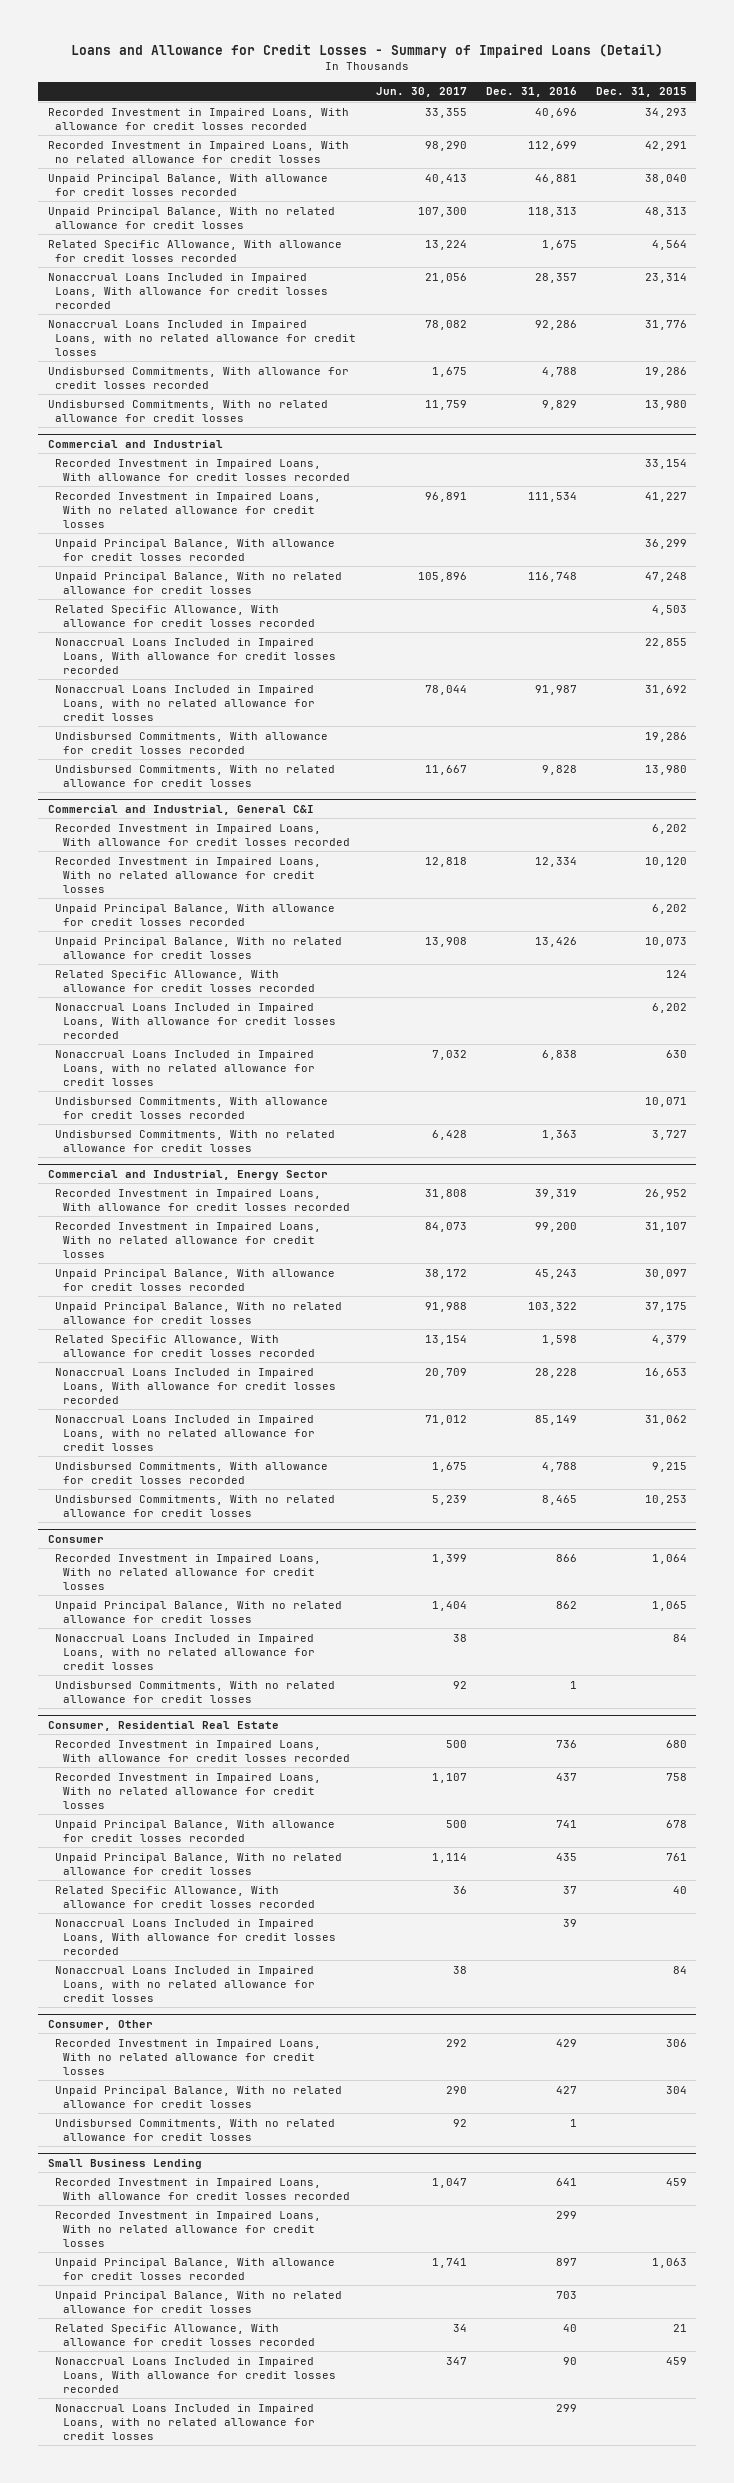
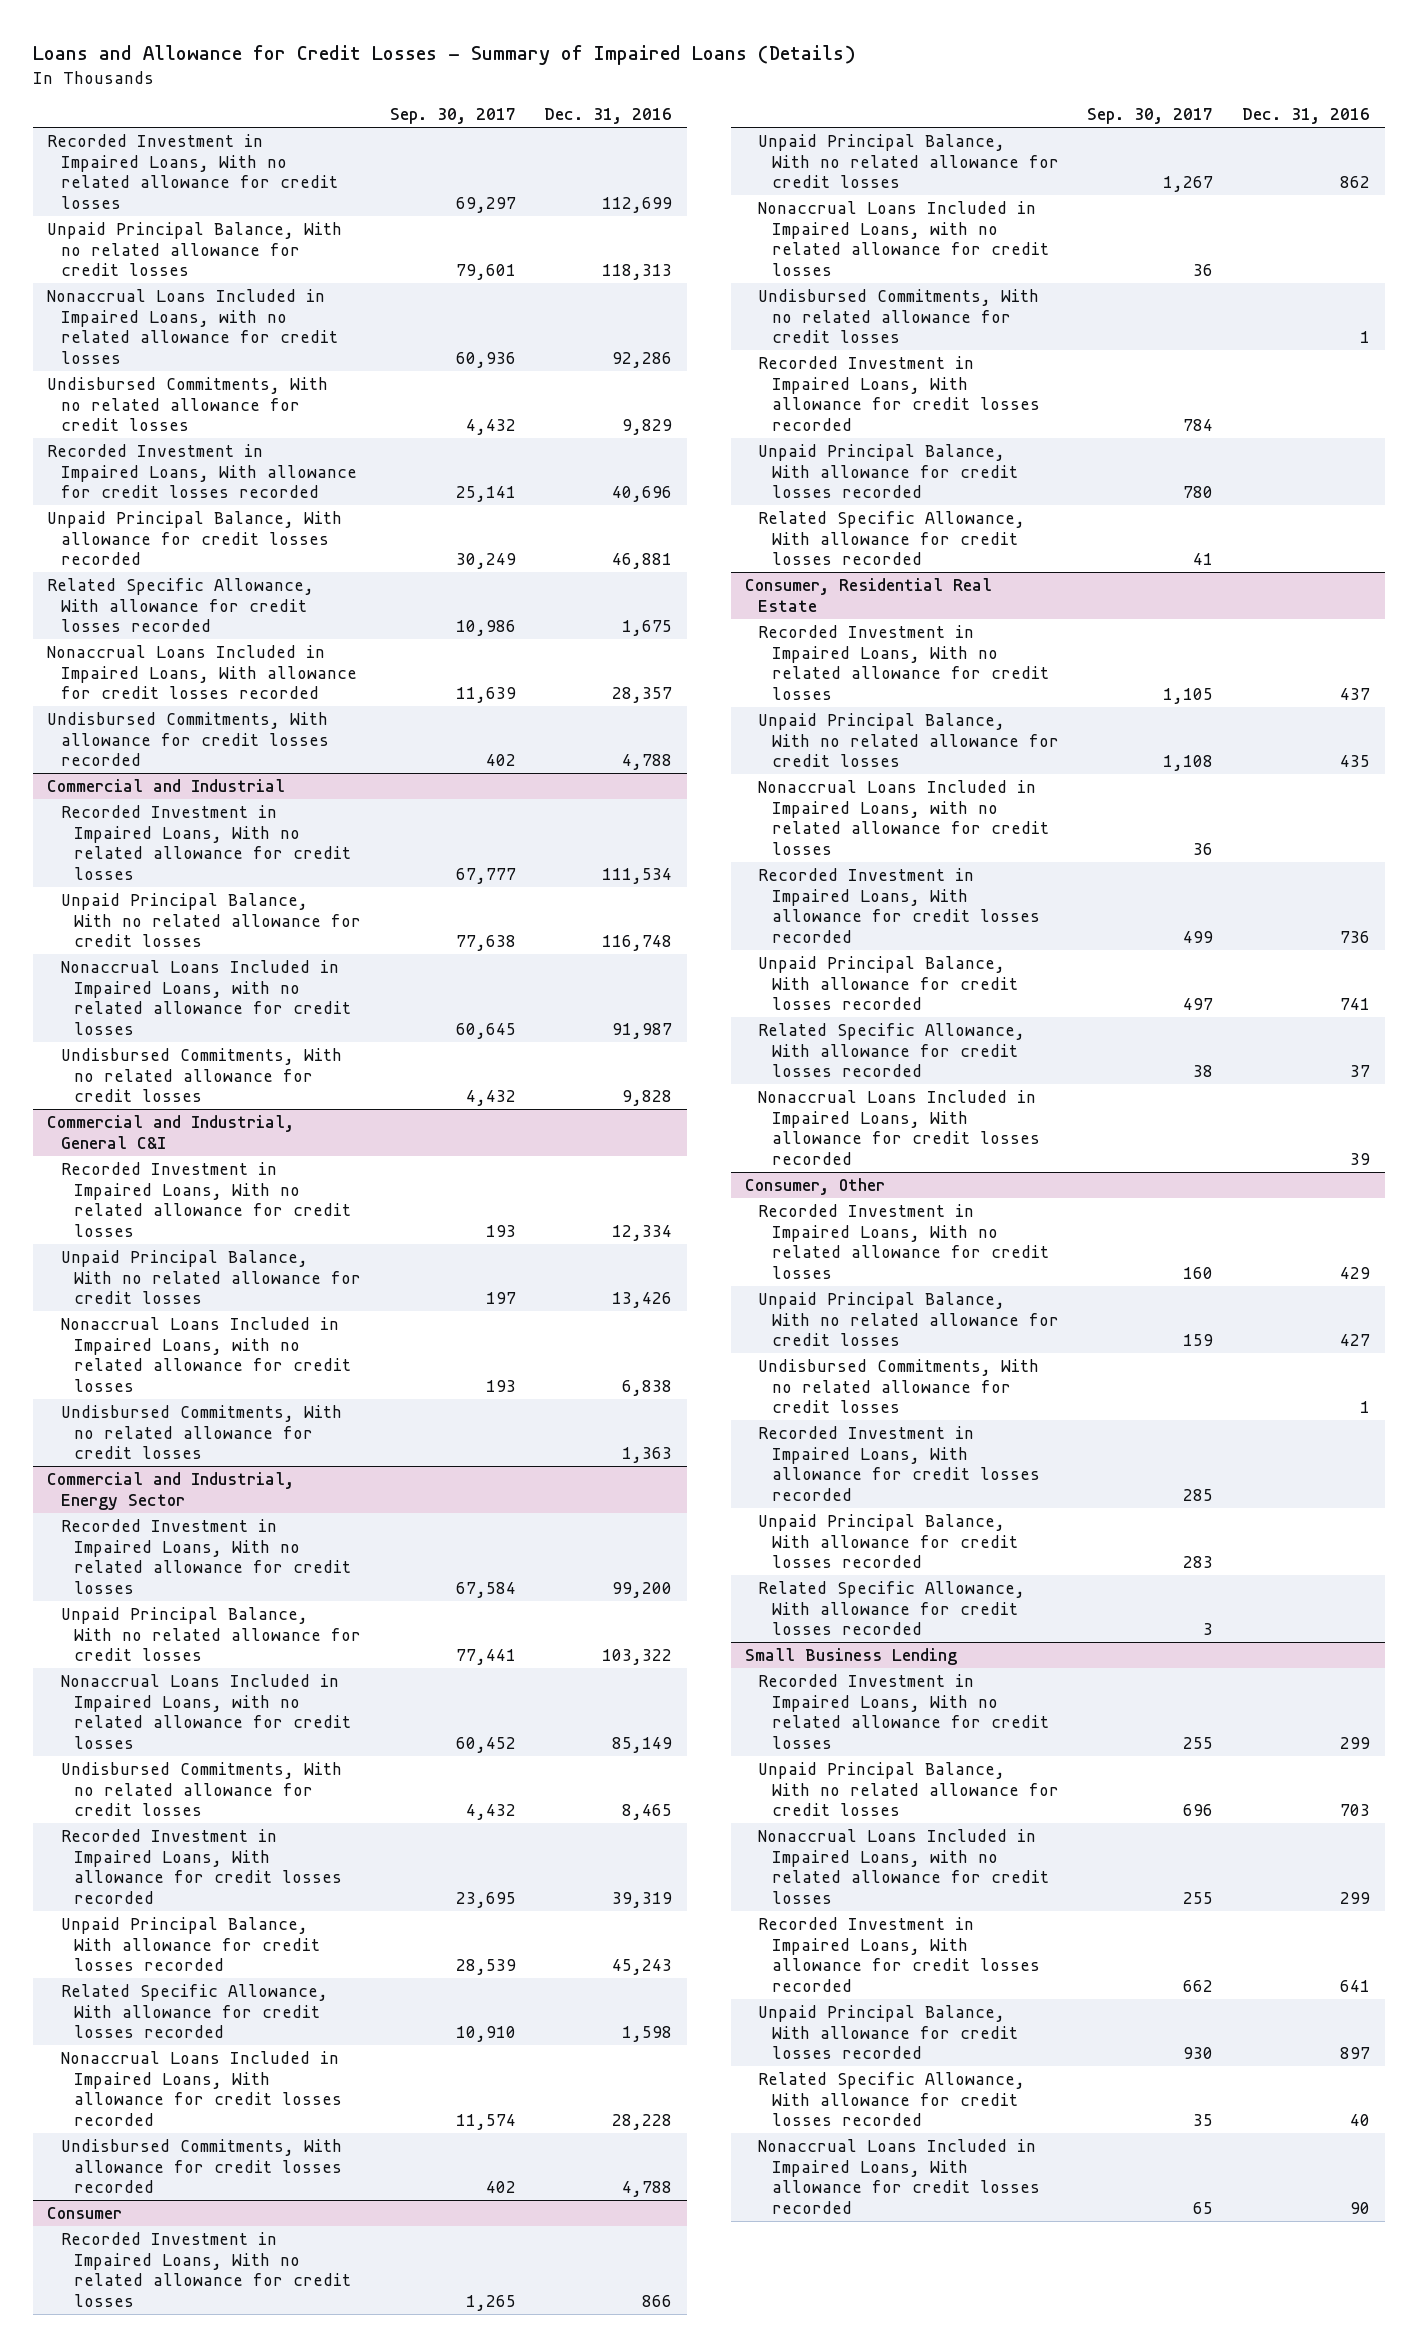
[71,44,664,59] Loans and Allowance for Credit Losses - Summary of Impaired Loans (Detail) -> [32,45,856,66] Loans and Allowance for Credit Losses - Summary of Impaired Loans (Details)
[375,87,467,98] Jun. 30, 2017 -> none
[595,87,687,98] Dec. 31, 2015 -> none
none -> [389,108,516,125] Sep. 30, 2017
[47,319,357,357] Nonaccrual Loans Included in Impaired Loans, with no related allowance for credit losses -> [47,288,338,365] Nonaccrual Loans Included in Impaired Loans, with no related allowance for credit losses
[47,399,328,422] Undisbursed Commitments, With no related allowance for credit losses -> [47,376,329,432] Undisbursed Commitments, With no related allowance for credit losses
[47,107,349,130] Recorded Investment in Impaired Loans, With allowance for credit losses recorded -> [47,443,357,499] Recorded Investment in Impaired Loans, With allowance for credit losses recorded
[47,173,328,196] Unpaid Principal Balance, With allowance for credit losses recorded -> [47,510,343,566] Unpaid Principal Balance, With allowance for credit losses recorded
[55,458,351,481] Recorded Investment in Impaired Loans, With allowance for credit losses recorded -> none
[55,538,336,561] Unpaid Principal Balance, With allowance for credit losses recorded -> none
[55,604,316,627] Related Specific Allowance, With allowance for credit losses recorded -> none
[55,637,337,675] Nonaccrual Loans Included in Impaired Loans, With allowance for credit losses recorded -> none
[55,731,329,754] Undisbursed Commitments, With allowance for credit losses recorded -> none
[55,823,351,846] Recorded Investment in Impaired Loans, With allowance for credit losses recorded -> none
[55,903,336,926] Unpaid Principal Balance, With allowance for credit losses recorded -> none
[55,969,316,992] Related Specific Allowance, With allowance for credit losses recorded -> none
[55,1002,337,1040] Nonaccrual Loans Included in Impaired Loans, With allowance for credit losses recorded -> none
[55,1096,329,1119] Undisbursed Commitments, With allowance for credit losses recorded -> none
[55,1414,316,1452] Nonaccrual Loans Included in Impaired Loans, with no related allowance for credit losses -> [60,1673,351,1750] Nonaccrual Loans Included in Impaired Loans, with no related allowance for credit losses
[55,1494,336,1517] Undisbursed Commitments, With no related allowance for credit losses -> [60,1761,342,1817] Undisbursed Commitments, With no related allowance for credit losses
[55,1188,351,1211] Recorded Investment in Impaired Loans, With allowance for credit losses recorded -> [60,1828,342,1905] Recorded Investment in Impaired Loans, With allowance for credit losses recorded
[55,1268,336,1291] Unpaid Principal Balance, With allowance for credit losses recorded -> [60,1916,320,1972] Unpaid Principal Balance, With allowance for credit losses recorded
none -> [758,355,1040,432] Recorded Investment in Impaired Loans, With allowance for credit losses recorded
none -> [758,443,1018,499] Unpaid Principal Balance, With allowance for credit losses recorded
none -> [758,510,1026,566] Related Specific Allowance, With allowance for credit losses recorded
[55,1965,316,2003] Nonaccrual Loans Included in Impaired Loans, with no related allowance for credit losses -> [758,779,1049,856] Nonaccrual Loans Included in Impaired Loans, with no related allowance for credit losses
[55,1739,351,1762] Recorded Investment in Impaired Loans, With allowance for credit losses recorded -> [758,867,1040,944] Recorded Investment in Impaired Loans, With allowance for credit losses recorded
[55,1819,336,1842] Unpaid Principal Balance, With allowance for credit losses recorded -> [758,955,1018,1011] Unpaid Principal Balance, With allowance for credit losses recorded
none -> [758,1425,1040,1502] Recorded Investment in Impaired Loans, With allowance for credit losses recorded
none -> [758,1513,1018,1569] Unpaid Principal Balance, With allowance for credit losses recorded
none -> [758,1580,1026,1636] Related Specific Allowance, With allowance for credit losses recorded
[55,2403,316,2441] Nonaccrual Loans Included in Impaired Loans, with no related allowance for credit losses -> [758,1828,1049,1905] Nonaccrual Loans Included in Impaired Loans, with no related allowance for credit losses
[55,2177,351,2200] Recorded Investment in Impaired Loans, With allowance for credit losses recorded -> [758,1916,1040,1993] Recorded Investment in Impaired Loans, With allowance for credit losses recorded
[55,2257,336,2280] Unpaid Principal Balance, With allowance for credit losses recorded -> [758,2004,1018,2060] Unpaid Principal Balance, With allowance for credit losses recorded

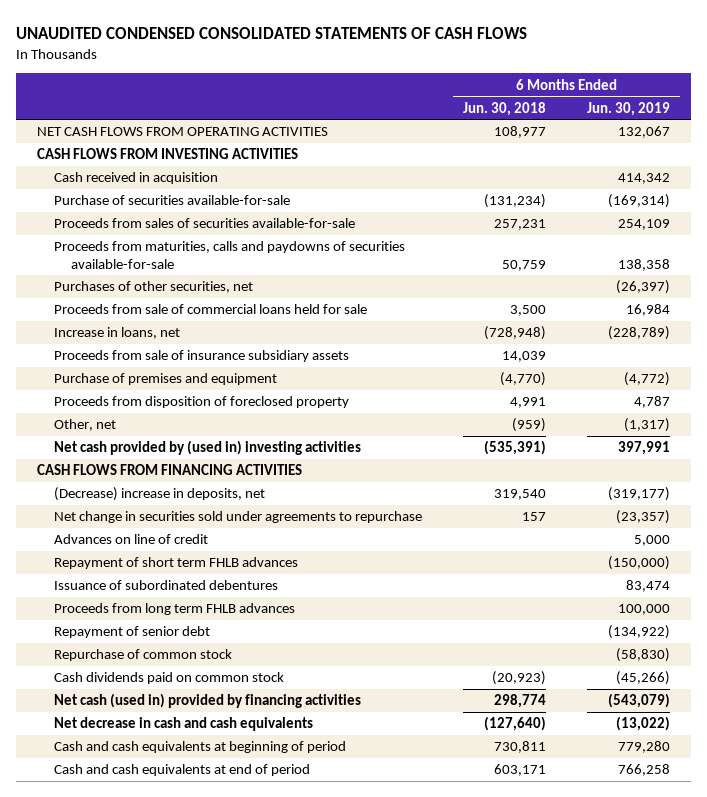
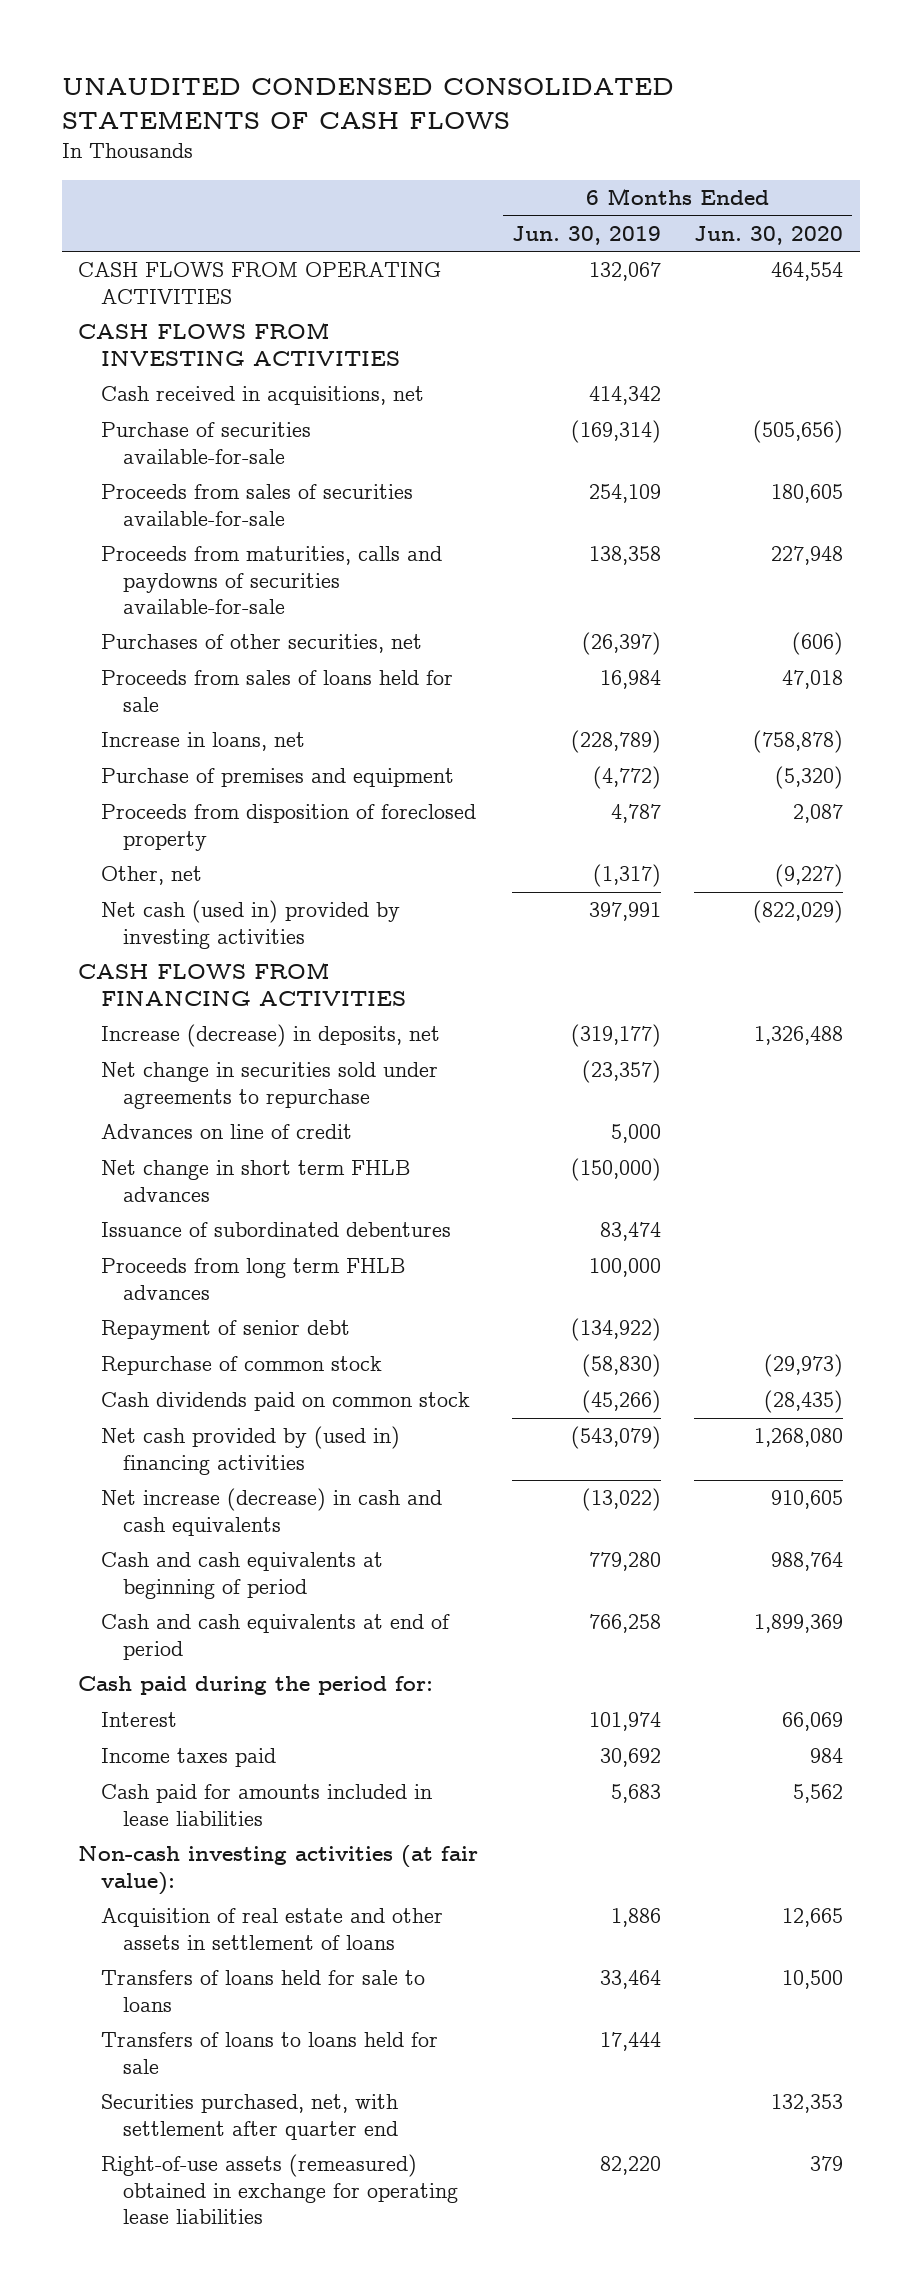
[463,101,547,116] Jun. 30, 2018 -> none
none -> [694,226,844,246] Jun. 30, 2020
[36,127,328,137] NET CASH FLOWS FROM OPERATING ACTIVITIES -> [78,262,442,304] CASH FLOWS FROM OPERATING ACTIVITIES
[53,172,218,185] Cash received in acquisition -> [100,386,424,406] Cash received in acquisitions, net
[53,304,367,315] Proceeds from sale of commercial loans held for sale -> [100,670,453,712] Proceeds from sales of loans held for sale
[53,350,349,363] Proceeds from sale of insurance subsidiary assets -> none
[53,440,361,456] Net cash provided by (used in) investing activities -> [100,900,400,949] Net cash (used in) provided by investing activities
[53,487,265,502] (Decrease) increase in deposits, net -> [100,1024,440,1048] Increase (decrease) in deposits, net
[53,557,298,570] Repayment of short term FHLB advances -> none
none -> [100,1160,410,1202] Net change in short term FHLB advances
[53,693,361,709] Net cash (used in) provided by financing activities -> [100,1426,400,1475] Net cash provided by (used in) financing activities
[53,717,313,732] Net decrease in cash and cash equivalents -> [100,1488,442,1536] Net increase (decrease) in cash and cash equivalents
none -> [78,1676,434,1696] Cash paid during the period for:
none -> [100,1712,177,1728] Interest
none -> [100,1748,276,1768] Income taxes paid
none -> [100,1784,432,1826] Cash paid for amounts included in lease liabilities
none -> [78,1845,479,1895] Non-cash investing activities (at fair value):
none -> [100,1908,443,1950] Acquisition of real estate and other assets in settlement of loans
none -> [100,1970,425,2012] Transfers of loans held for sale to loans
none -> [100,2032,438,2074] Transfers of loans to loans held for sale
none -> [100,2094,399,2140] Securities purchased, net, with settlement after quarter end
none -> [100,2154,459,2224] Right-of-use assets (remeasured) obtained in exchange for operating lease liabilities

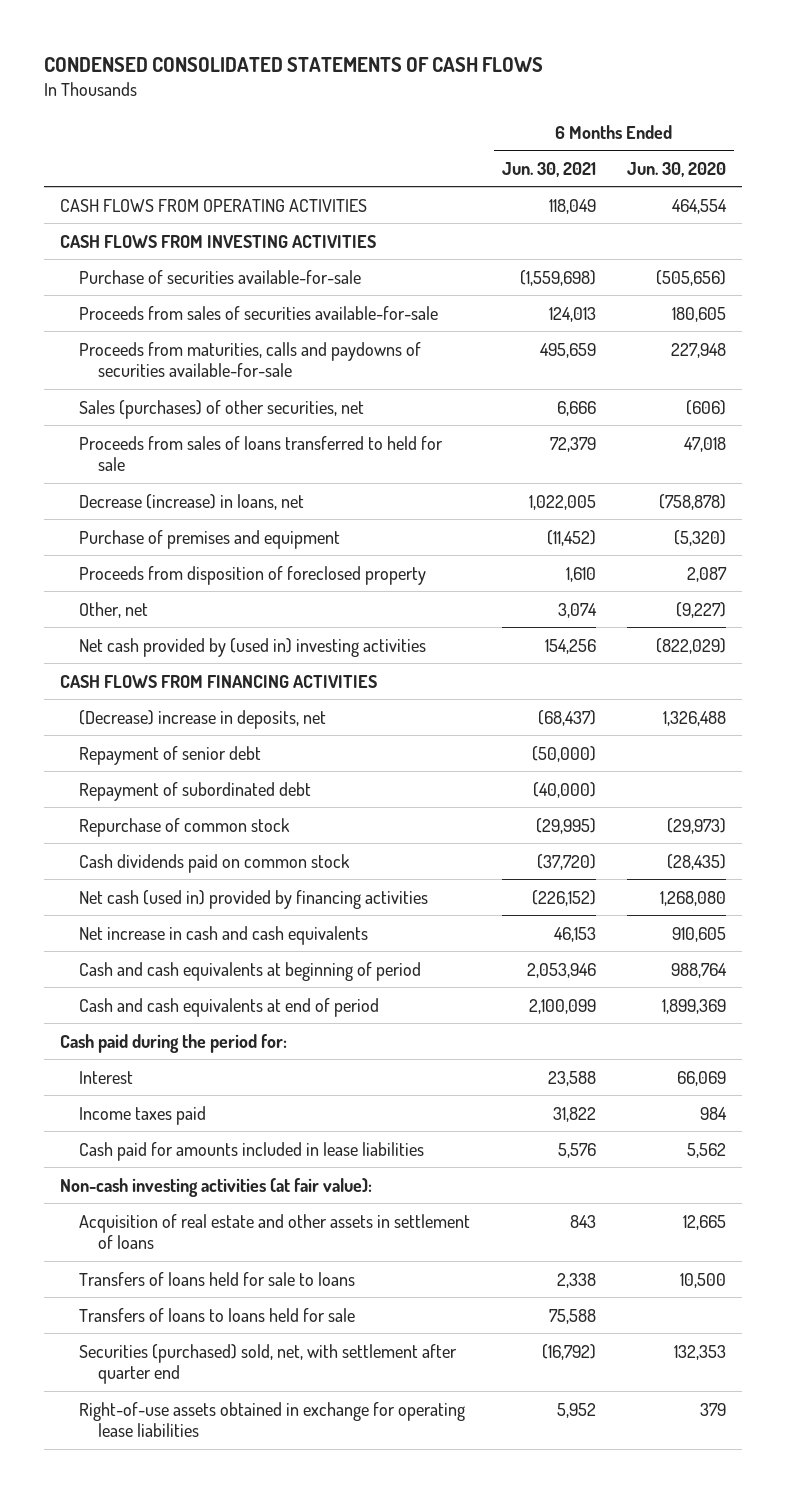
[61,78,674,130] UNAUDITED CONDENSED CONSOLIDATED STATEMENTS OF CASH FLOWS -> [44,56,544,72] CONDENSED CONSOLIDATED STATEMENTS OF CASH FLOWS
[511,226,661,246] Jun. 30, 2019 -> none
none -> [501,161,596,177] Jun. 30, 2021
[100,386,424,406] Cash received in acquisitions, net -> none
[100,634,422,654] Purchases of other securities, net -> [79,399,365,419] Sales (purchases) of other securities, net
[100,670,453,712] Proceeds from sales of loans held for sale -> [79,435,444,472] Proceeds from sales of loans transferred to held for sale
[100,732,305,752] Increase in loans, net -> [79,493,305,510] Decrease (increase) in loans, net
[100,900,400,949] Net cash (used in) provided by investing activities -> [79,637,427,657] Net cash provided by (used in) investing activities
[100,1062,438,1109] Net change in securities sold under agreements to repurchase -> none
[100,1124,352,1140] Advances on line of credit -> none
[100,1160,410,1202] Net change in short term FHLB advances -> none
[100,1222,451,1238] Issuance of subordinated debentures -> none
[100,1258,405,1300] Proceeds from long term FHLB advances -> none
[100,1024,440,1048] Increase (decrease) in deposits, net -> [79,709,327,729] (Decrease) increase in deposits, net
none -> [79,781,312,801] Repayment of subordinated debt
[100,1426,400,1475] Net cash provided by (used in) financing activities -> [79,889,429,909] Net cash (used in) provided by financing activities
[100,1488,442,1536] Net increase (decrease) in cash and cash equivalents -> [79,925,369,945] Net increase in cash and cash equivalents
[100,2094,399,2140] Securities purchased, net, with settlement after quarter end -> [79,1343,458,1385] Securities (purchased) sold, net, with settlement after quarter end
[100,2154,459,2224] Right-of-use assets (remeasured) obtained in exchange for operating lease liabilities -> [79,1401,466,1438] Right-of-use assets obtained in exchange for operating lease liabilities

